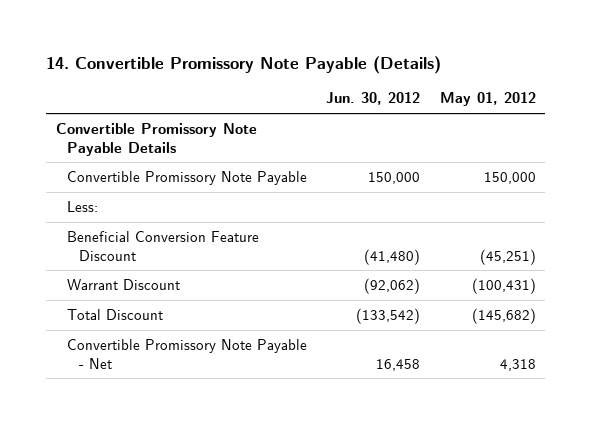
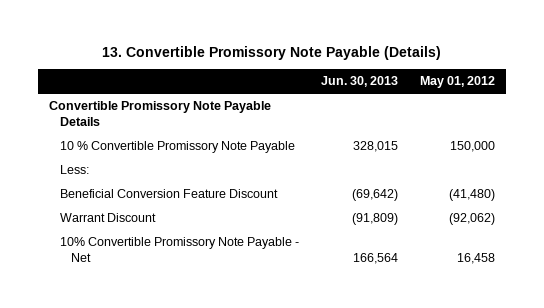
[46,55,442,74] 14. Convertible Promissory Note Payable (Details) -> [102,45,442,60] 13. Convertible Promissory Note Payable (Details)
[326,92,421,106] Jun. 30, 2012 -> none
none -> [321,76,399,88] Jun. 30, 2013
[67,171,308,186] Convertible Promissory Note Payable -> [60,141,296,154] 10 % Convertible Promissory Note Payable
[67,309,164,321] Total Discount -> none
[479,248,536,265] (45,251) -> [449,189,496,202] (41,480)
[471,278,536,295] (100,431) -> [449,213,496,226] (92,062)
[67,339,308,369] Convertible Promissory Note Payable - Net -> [60,237,300,262] 10% Convertible Promissory Note Payable - Net
[499,358,536,371] 4,318 -> [457,252,496,264] 16,458

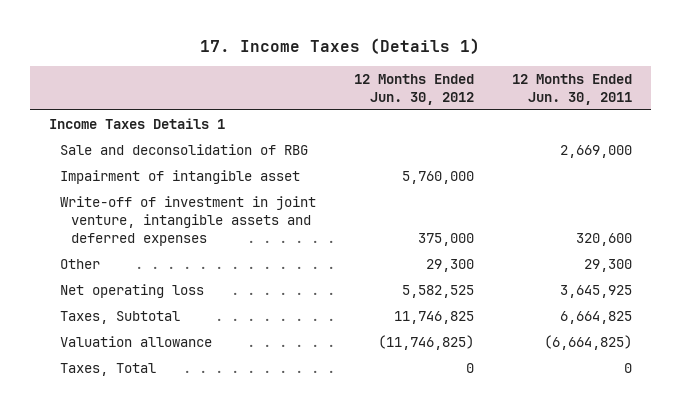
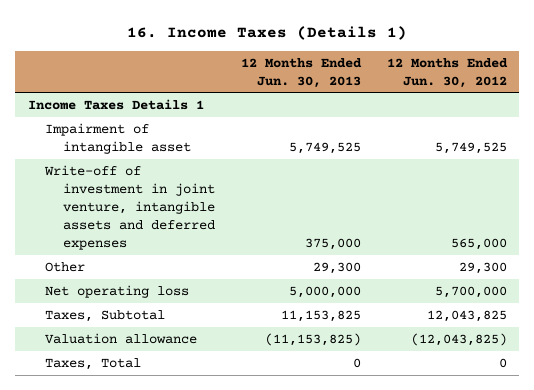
[200,37,481,54] 17. Income Taxes (Details 1) -> [127,25,408,40] 16. Income Taxes (Details 1)
[511,73,632,105] 12 Months Ended Jun. 30, 2011 -> none
none -> [241,57,363,88] 12 Months Ended Jun. 30, 2013
[59,143,308,155] Sale and deconsolidation of RBG -> none
[401,170,474,184] 5,760,000 -> [434,142,507,155] 5,749,525
[417,233,474,247] 375,000 -> [450,238,507,251] 565,000
[401,284,474,298] 5,582,525 -> [434,285,507,298] 5,700,000
[393,310,474,324] 11,746,825 -> [426,309,507,322] 12,043,825
[377,334,474,350] (11,746,825) -> [410,332,507,346] (12,043,825)

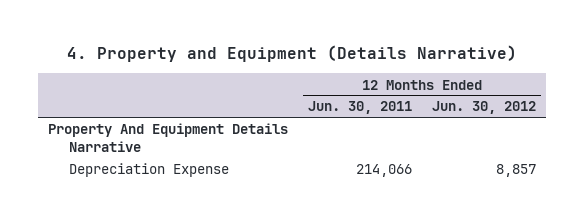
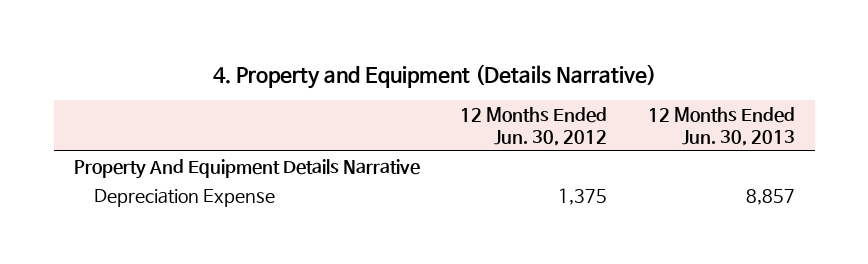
[307,101,412,115] Jun. 30, 2011 -> none
none -> [647,107,795,147] 12 Months Ended Jun. 30, 2013
[496,164,537,178] 8,857 -> [558,187,608,205] 1,375

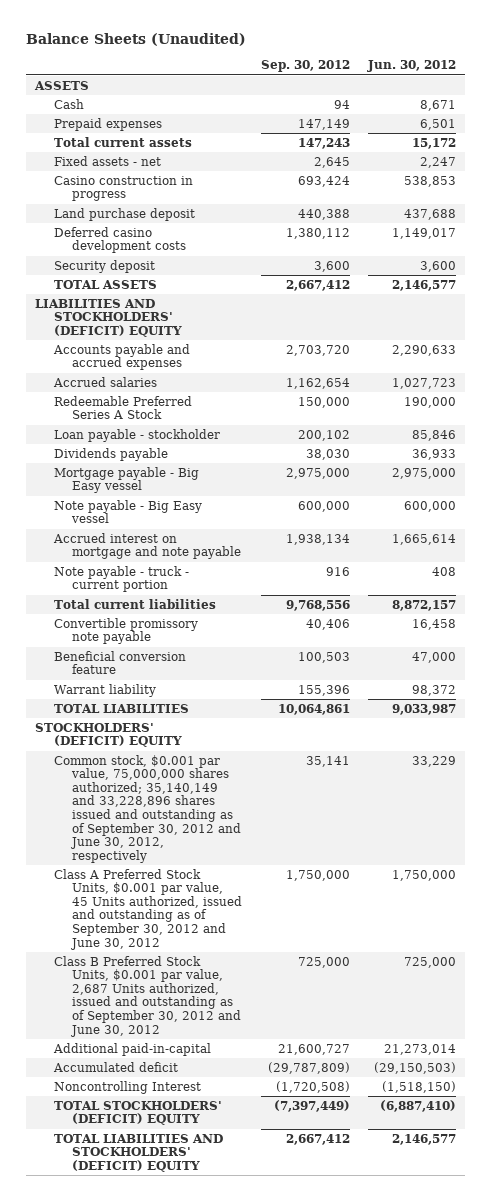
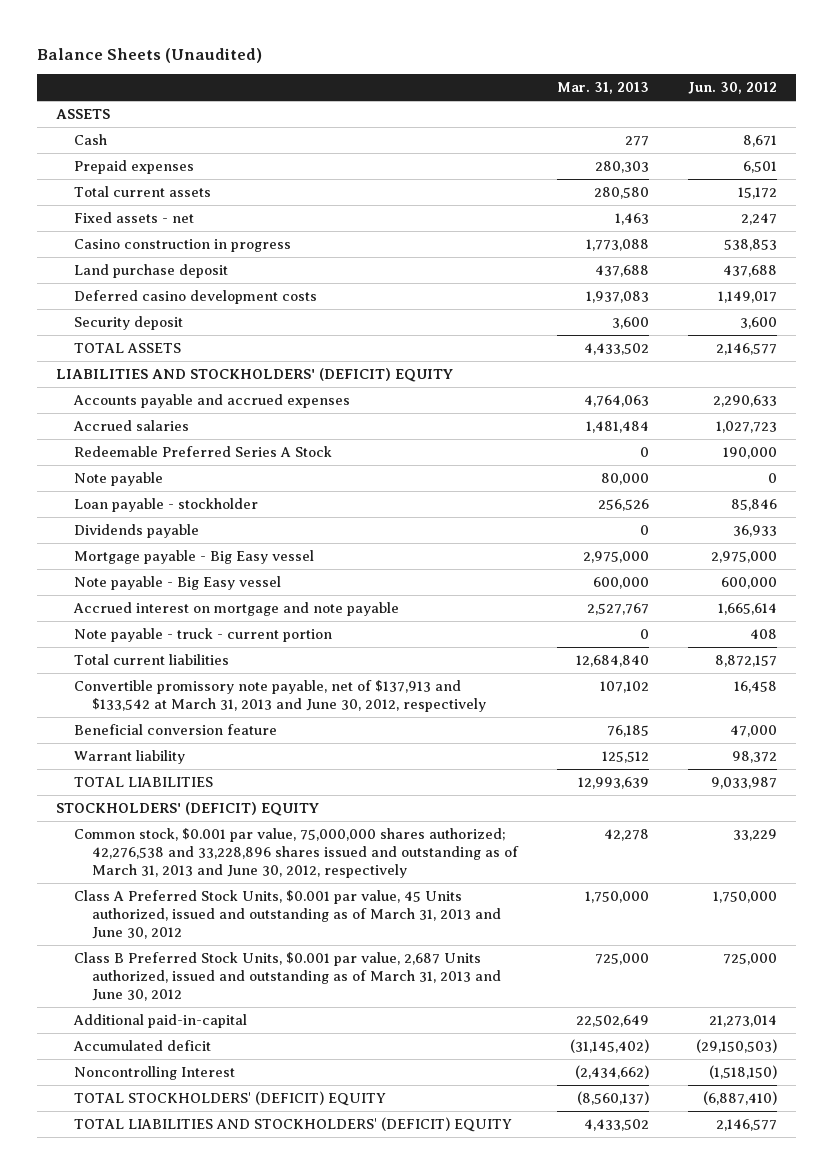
[260,60,350,73] Sep. 30, 2012 -> none
none -> [557,82,650,95] Mar. 31, 2013
none -> [74,472,164,487] Note payable
[53,617,198,645] Convertible promissory note payable -> [74,680,487,713] Convertible promissory note payable, net of $137,913 and $133,542 at March 31, 2013 and June 30, 2012, respectively
[53,754,242,863] Common stock, $0.001 par value, 75,000,000 shares authorized; 35,140,149 and 33,228,896 shares issued and outstanding as of September 30, 2012 and June 30, 2012, respectively -> [74,828,520,879] Common stock, $0.001 par value, 75,000,000 shares authorized; 42,276,538 and 33,228,896 shares issued and outstanding as of March 31, 2013 and June 30, 2012, respectively
[53,868,243,950] Class A Preferred Stock Units, $0.001 par value, 45 Units authorized, issued and outstanding as of September 30, 2012 and June 30, 2012 -> [74,890,502,940] Class A Preferred Stock Units, $0.001 par value, 45 Units authorized, issued and outstanding as of March 31, 2013 and June 30, 2012
[53,955,242,1037] Class B Preferred Stock Units, $0.001 par value, 2,687 Units authorized, issued and outstanding as of September 30, 2012 and June 30, 2012 -> [74,952,502,1002] Class B Preferred Stock Units, $0.001 par value, 2,687 Units authorized, issued and outstanding as of March 31, 2013 and June 30, 2012

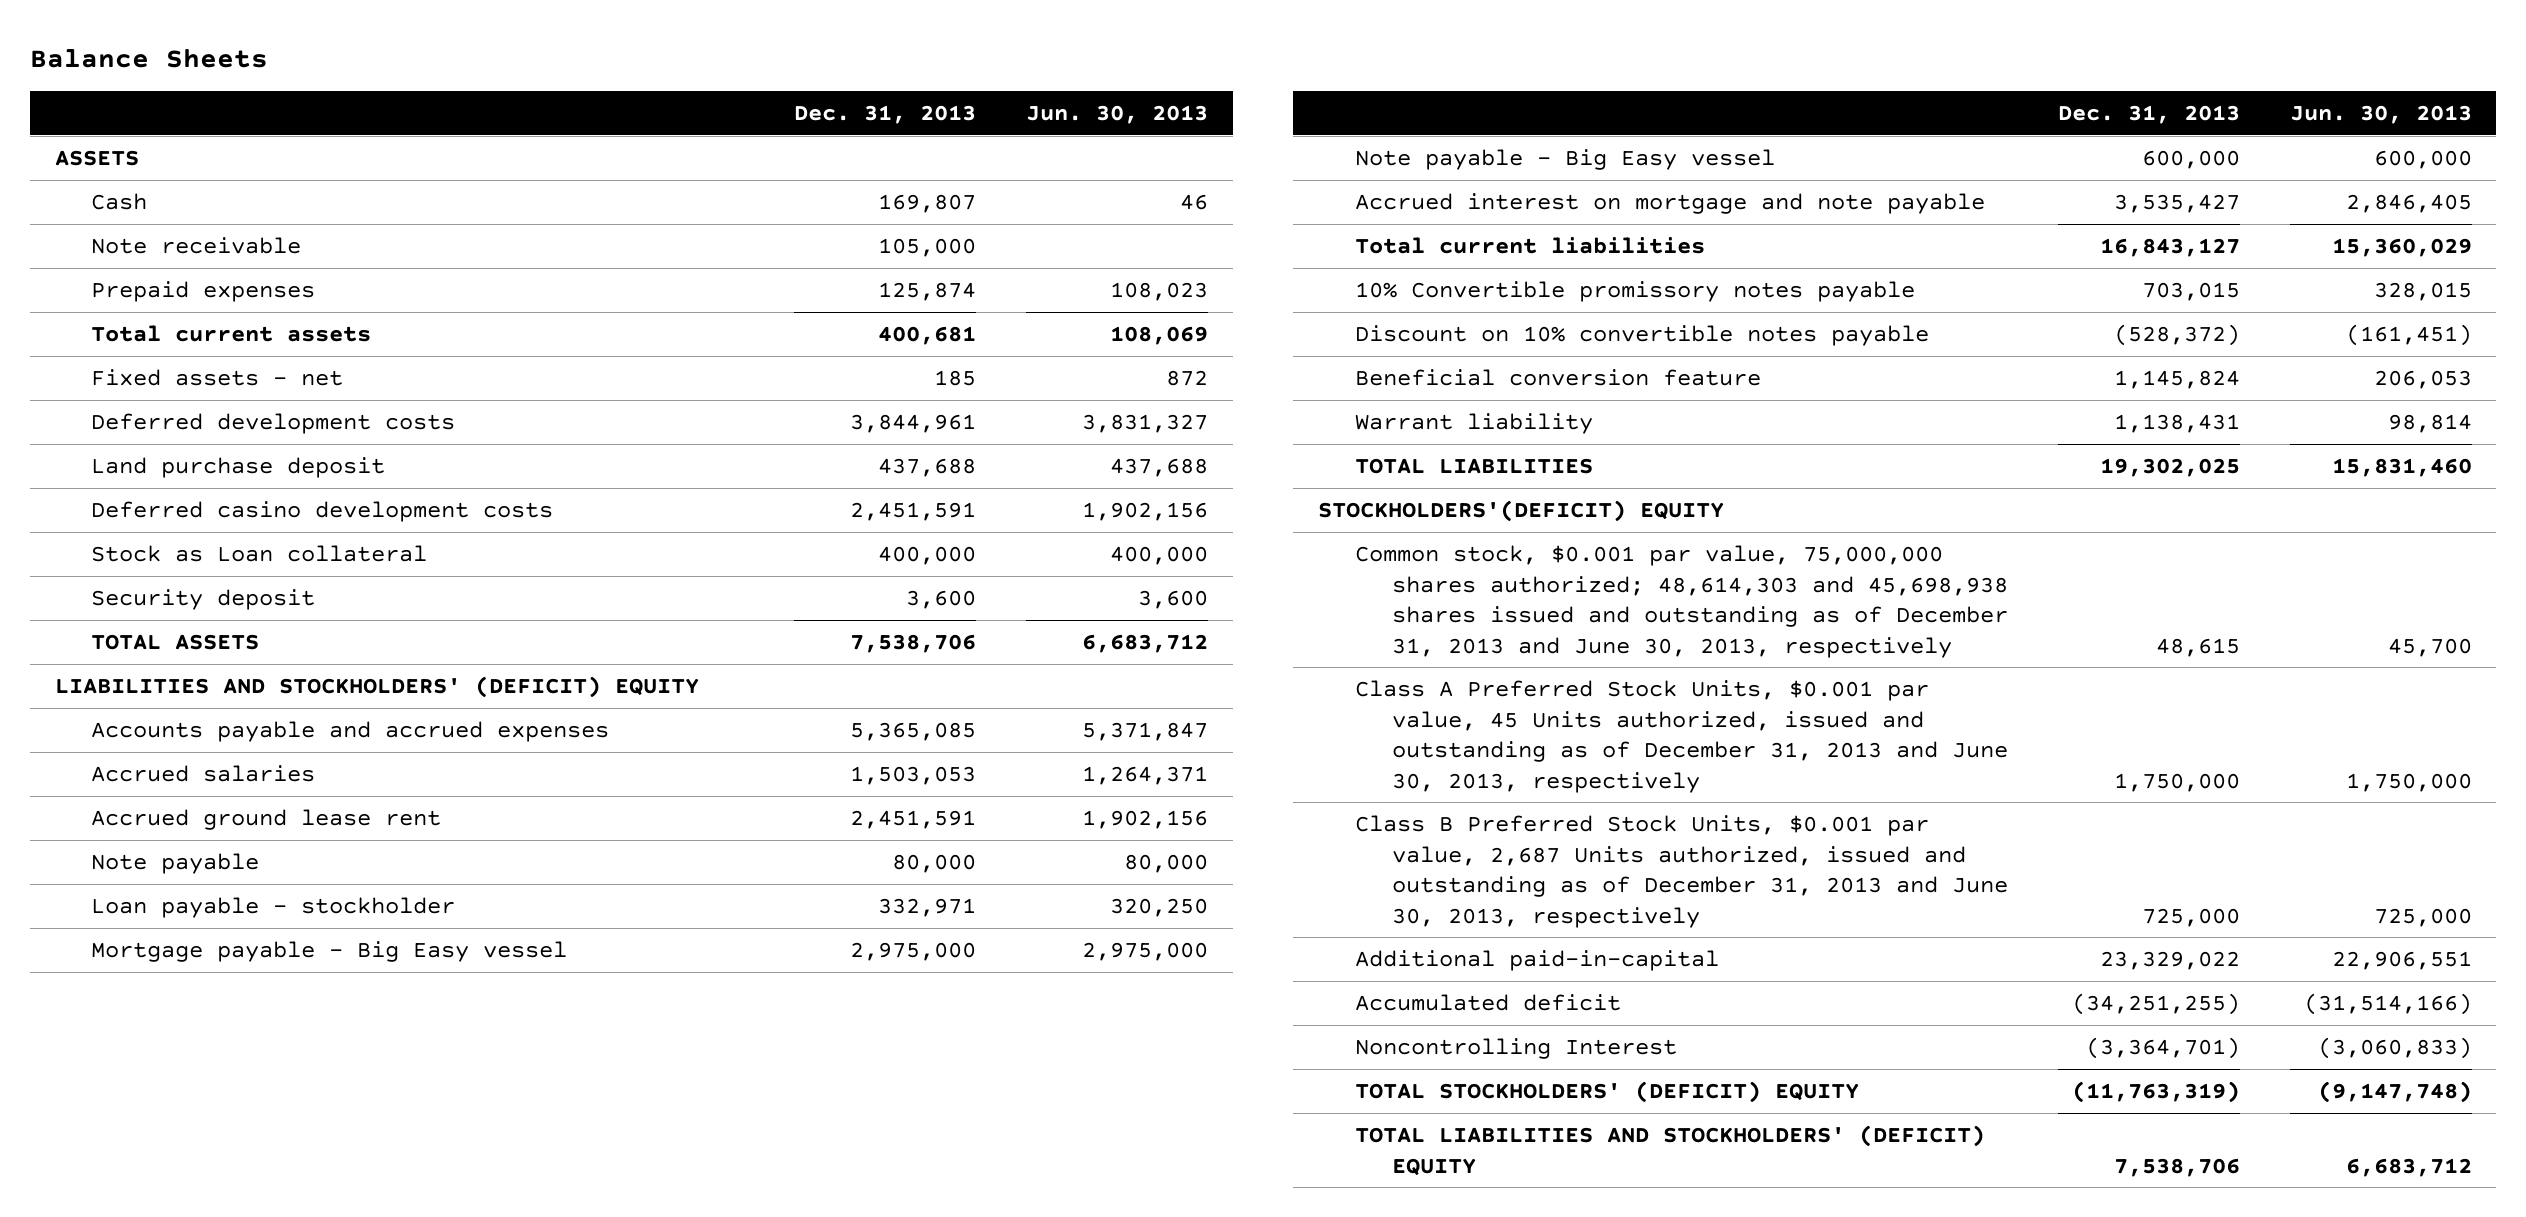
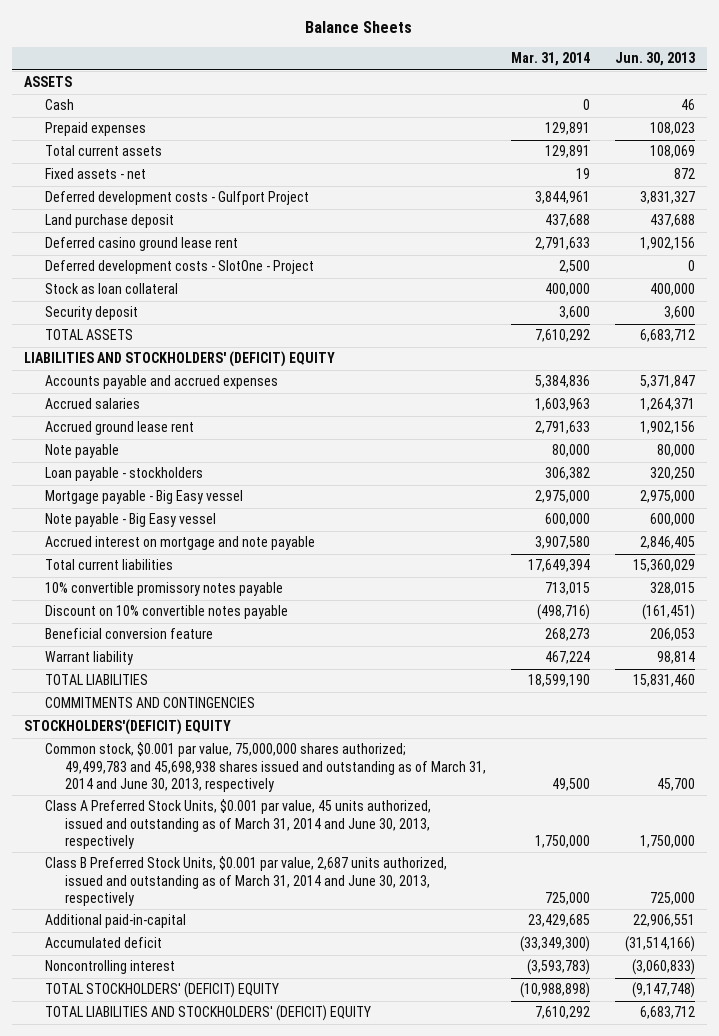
[794,105,977,125] Dec. 31, 2013 -> none
none -> [510,52,590,67] Mar. 31, 2014
[91,236,302,254] Note receivable -> none
[91,412,456,434] Deferred development costs -> [44,191,309,206] Deferred development costs - Gulfport Project
none -> [44,237,238,252] Deferred casino ground lease rent
[91,500,554,522] Deferred casino development costs -> [44,260,314,275] Deferred development costs - SlotOne - Project
[1081,501,1208,521] 1,902,156 -> [687,260,695,272] 0
[91,544,428,562] Stock as Loan collateral -> [44,283,178,295] Stock as loan collateral
[91,896,456,918] Loan payable - stockholder -> [44,467,203,482] Loan payable - stockholders
[1355,280,1916,302] 10% Convertible promissory notes payable -> [44,582,283,597] 10% convertible promissory notes payable
none -> [44,697,255,709] COMMITMENTS AND CONTINGENCIES
[1355,544,2008,658] Common stock, $0.001 par value, 75,000,000 shares authorized; 48,614,303 and 45,698,938 shares issued and outstanding as of December 31, 2013 and June 30, 2013, respectively -> [44,742,487,792] Common stock, $0.001 par value, 75,000,000 shares authorized; 49,499,783 and 45,698,938 shares issued and outstanding as of March 31, 2014 and June 30, 2013, respectively
[1355,679,2008,793] Class A Preferred Stock Units, $0.001 par value, 45 Units authorized, issued and outstanding as of December 31, 2013 and June 30, 2013, respectively -> [44,799,431,849] Class A Preferred Stock Units, $0.001 par value, 45 units authorized, issued and outstanding as of March 31, 2014 and June 30, 2013, respectively
[1355,814,2008,928] Class B Preferred Stock Units, $0.001 par value, 2,687 Units authorized, issued and outstanding as of December 31, 2013 and June 30, 2013, respectively -> [44,856,447,906] Class B Preferred Stock Units, $0.001 par value, 2,687 units authorized, issued and outstanding as of March 31, 2014 and June 30, 2013, respectively
[1355,1037,1678,1059] Noncontrolling Interest -> [44,960,175,975] Noncontrolling interest

